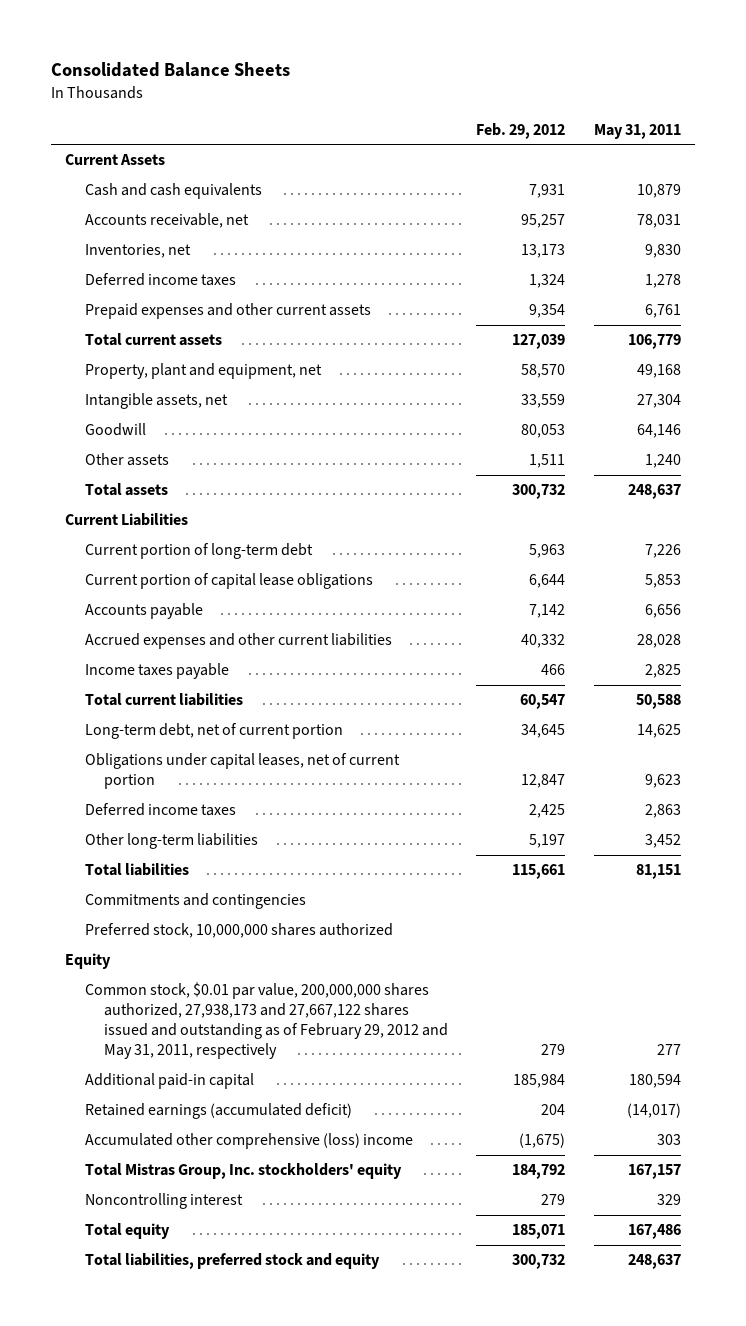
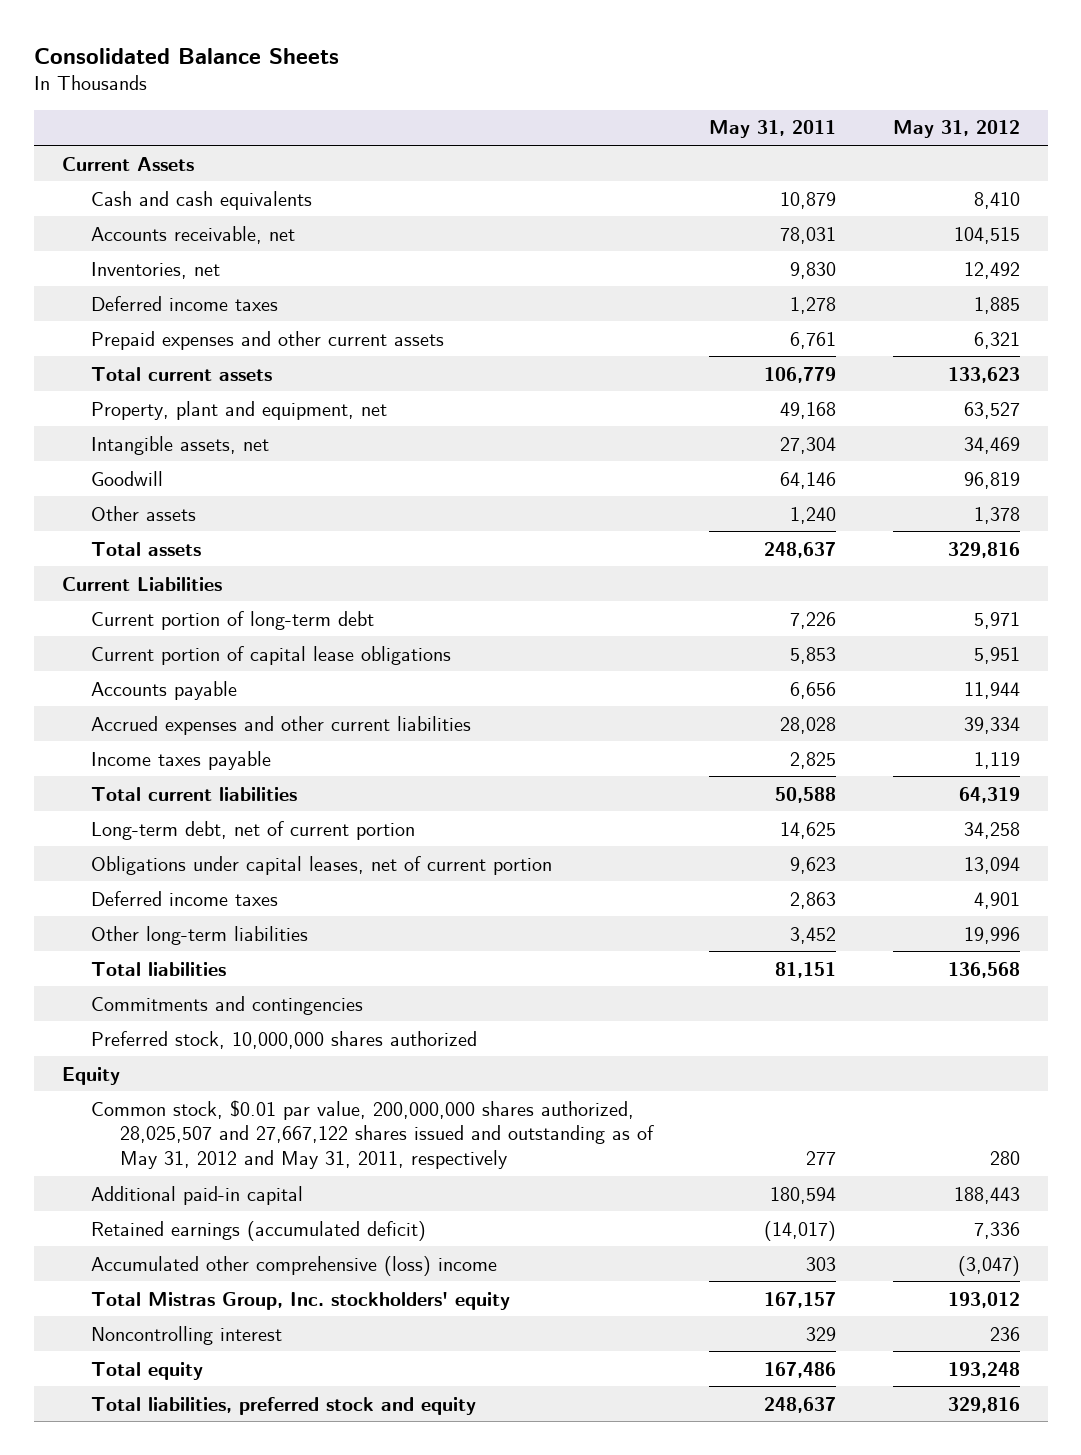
[476,122,566,139] Feb. 29, 2012 -> none
none -> [892,120,1020,139] May 31, 2012
[84,982,448,1060] Common stock, $0.01 par value, 200,000,000 shares authorized, 27,938,173 and 27,667,122 shares issued and outstanding as of February 29, 2012 and May 31, 2011, respectively -> [90,1099,654,1169] Common stock, $0.01 par value, 200,000,000 shares authorized, 28,025,507 and 27,667,122 shares issued and outstanding as of May 31, 2012 and May 31, 2011, respectively

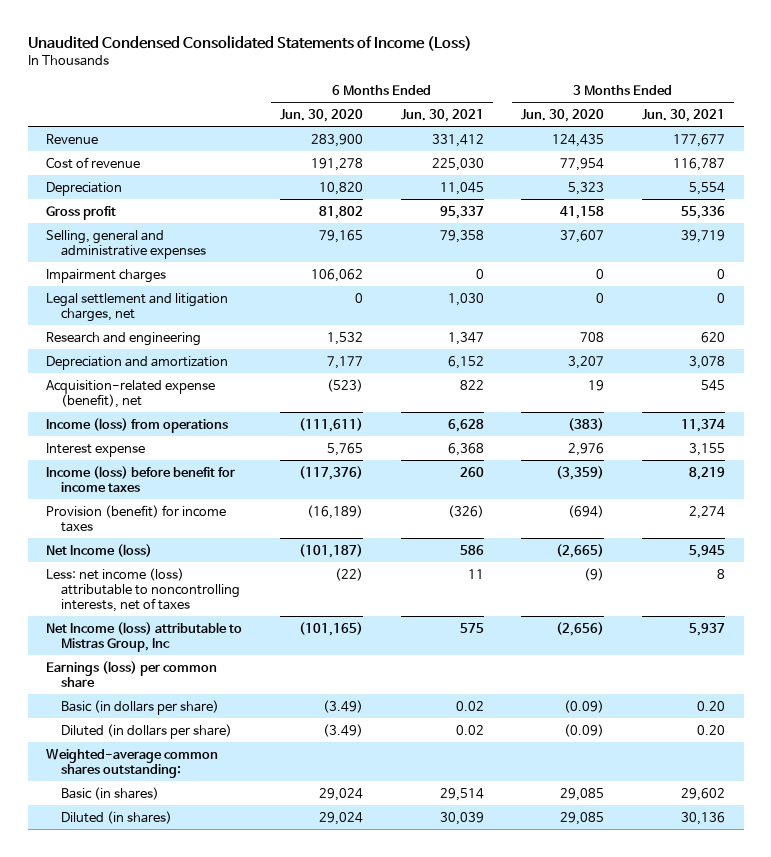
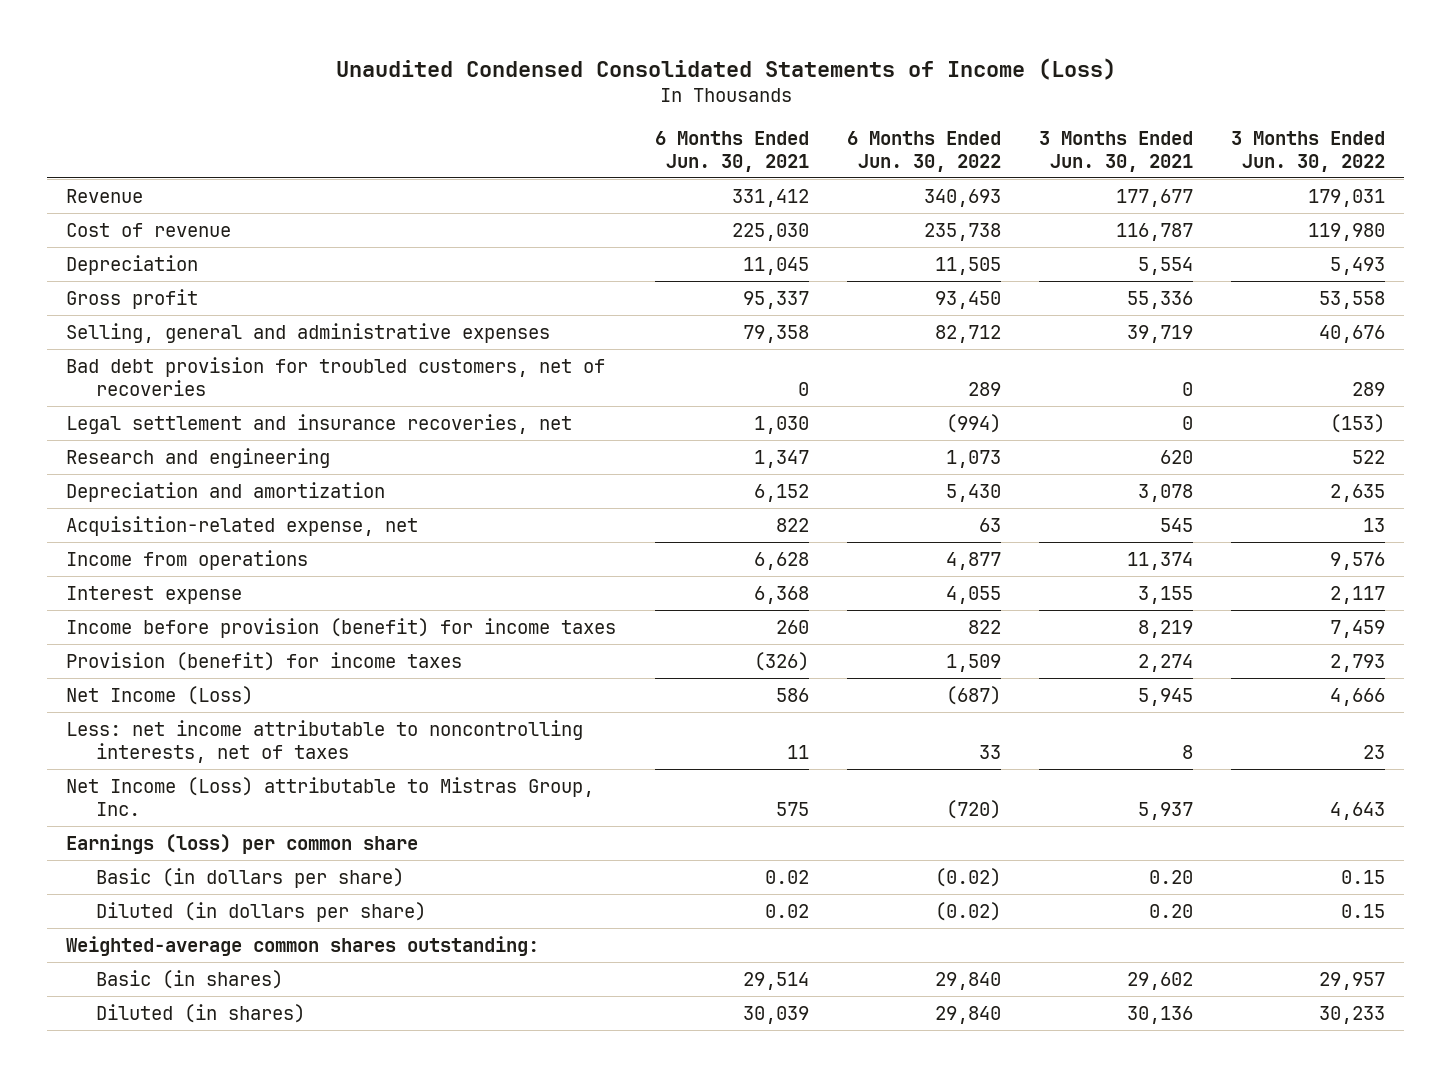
[279,108,363,122] Jun. 30, 2020 -> none
[521,108,605,122] Jun. 30, 2020 -> none
none -> [846,130,1001,172] 6 Months Ended Jun. 30, 2022
none -> [1231,130,1386,172] 3 Months Ended Jun. 30, 2022
[46,268,167,283] Impairment charges -> none
none -> [66,356,606,396] Bad debt provision for troubled customers, net of recoveries
[46,292,229,322] Legal settlement and litigation charges, net -> [66,413,573,434] Legal settlement and insurance recoveries, net
[46,379,216,408] Acquisition-related expense (benefit), net -> [66,515,419,536] Acquisition-related expense, net
[46,417,229,433] Income (loss) from operations -> [66,549,309,570] Income from operations
[46,465,236,492] Income (loss) before benefit for income taxes -> [66,617,617,638] Income before provision (benefit) for income taxes
[46,543,153,557] Net Income (loss) -> [66,685,254,705] Net Income (Loss)
[46,567,240,612] Less: net income (loss) attributable to noncontrolling interests, net of taxes -> [66,719,584,763] Less: net income attributable to noncontrolling interests, net of taxes
[46,621,243,652] Net Income (loss) attributable to Mistras Group, Inc -> [66,776,595,816] Net Income (Loss) attributable to Mistras Group, Inc.

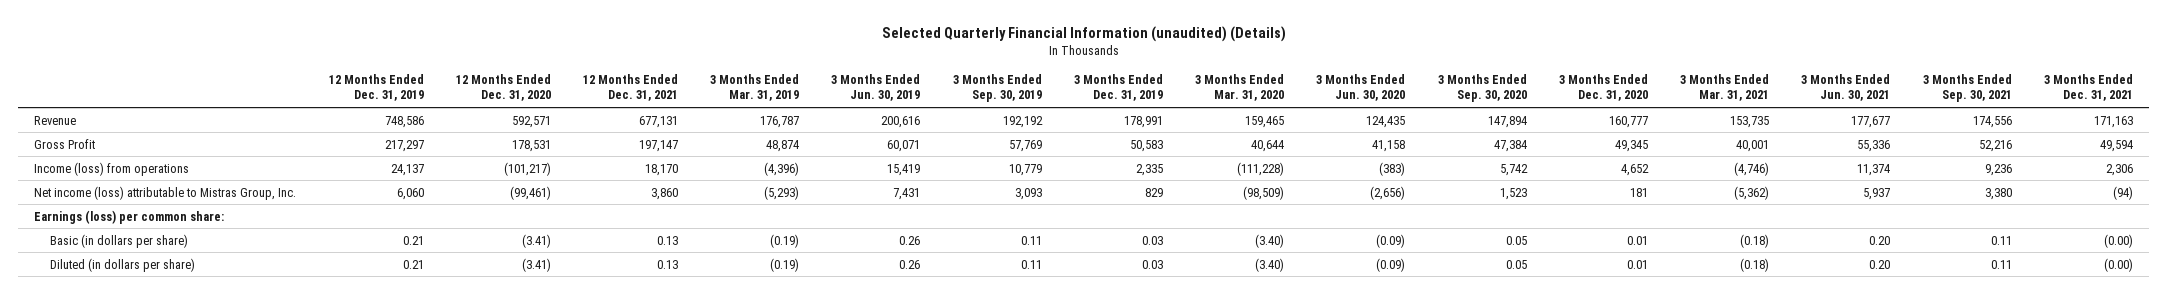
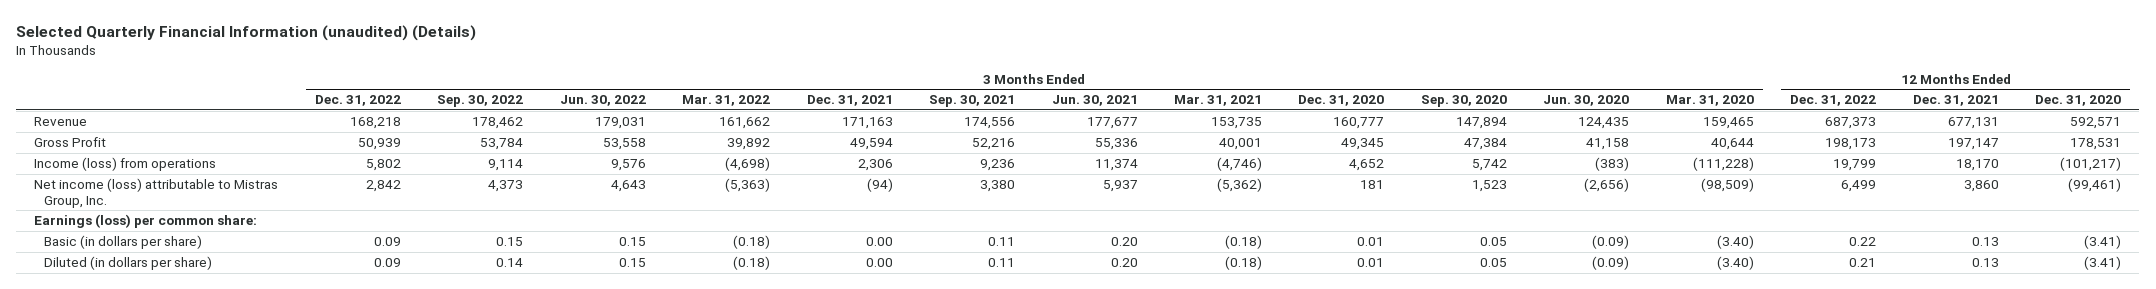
[328,73,424,102] 12 Months Ended Dec. 31, 2019 -> none
[710,73,800,102] 3 Months Ended Mar. 31, 2019 -> none
[831,73,921,102] 3 Months Ended Jun. 30, 2019 -> none
[952,73,1042,103] 3 Months Ended Sep. 30, 2019 -> none
[1073,73,1163,102] 3 Months Ended Dec. 31, 2019 -> none
none -> [314,95,401,107] Dec. 31, 2022
none -> [437,95,524,108] Sep. 30, 2022
none -> [559,95,646,107] Jun. 30, 2022
none -> [682,95,771,107] Mar. 31, 2022
none -> [1790,95,1877,107] Dec. 31, 2022
[2103,233,2133,248] (0.00) -> [865,237,893,247] 0.00
[2103,257,2133,272] (0.00) -> [865,258,893,268] 0.00

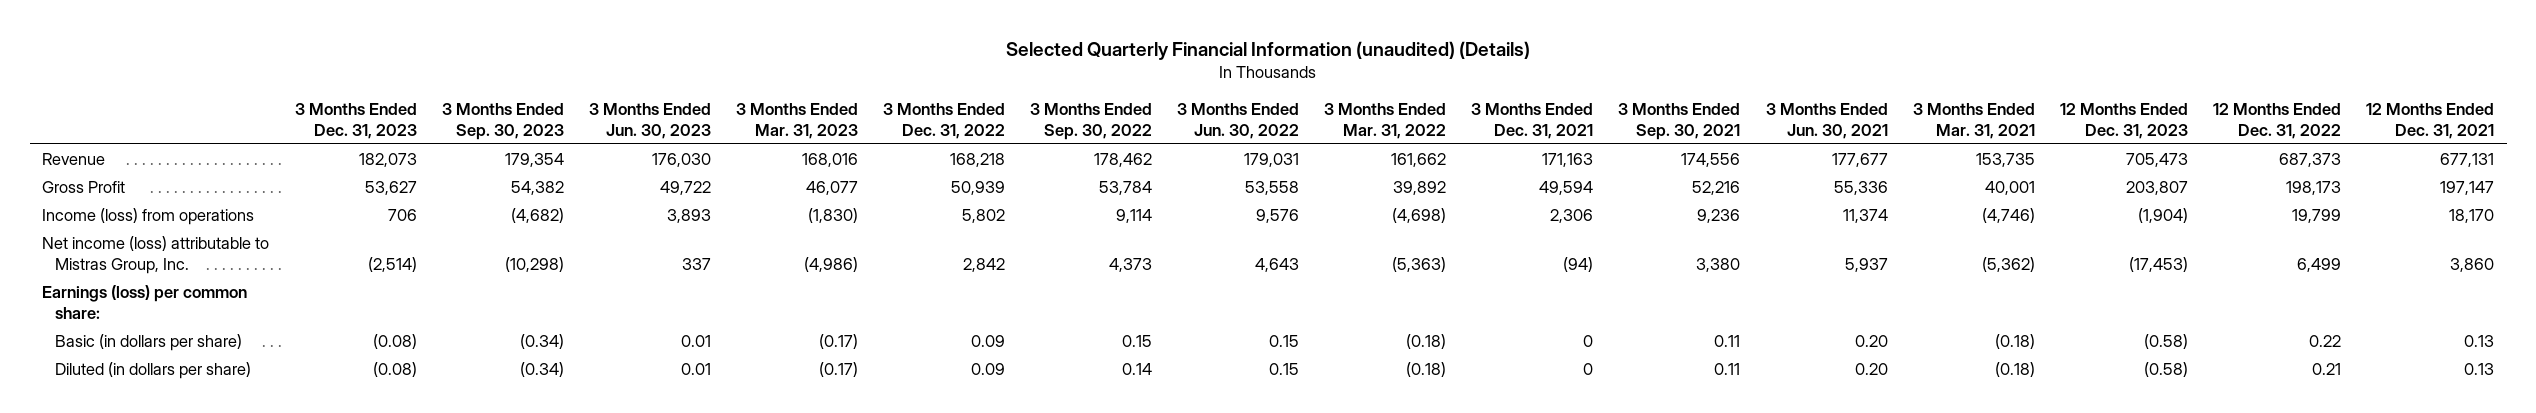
[1298,95,1385,107] Dec. 31, 2020 -> none
[1420,95,1507,108] Sep. 30, 2020 -> none
[1543,95,1630,107] Jun. 30, 2020 -> none
[1665,95,1754,107] Mar. 31, 2020 -> none
[2035,95,2122,107] Dec. 31, 2020 -> none
none -> [294,103,417,139] 3 Months Ended Dec. 31, 2023
none -> [441,103,564,140] 3 Months Ended Sep. 30, 2023
none -> [588,103,711,139] 3 Months Ended Jun. 30, 2023
none -> [735,103,858,139] 3 Months Ended Mar. 31, 2023
none -> [2059,103,2188,139] 12 Months Ended Dec. 31, 2023
[865,237,893,247] 0.00 -> [1583,335,1594,348] 0
[865,258,893,268] 0.00 -> [1583,363,1594,376] 0

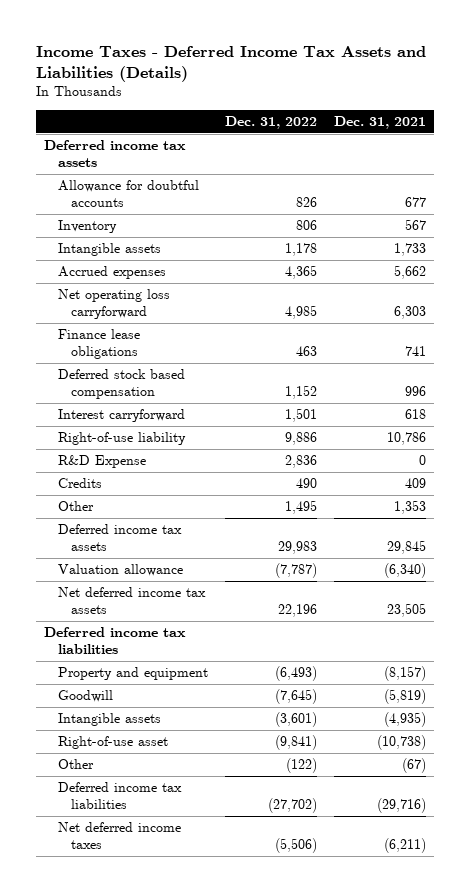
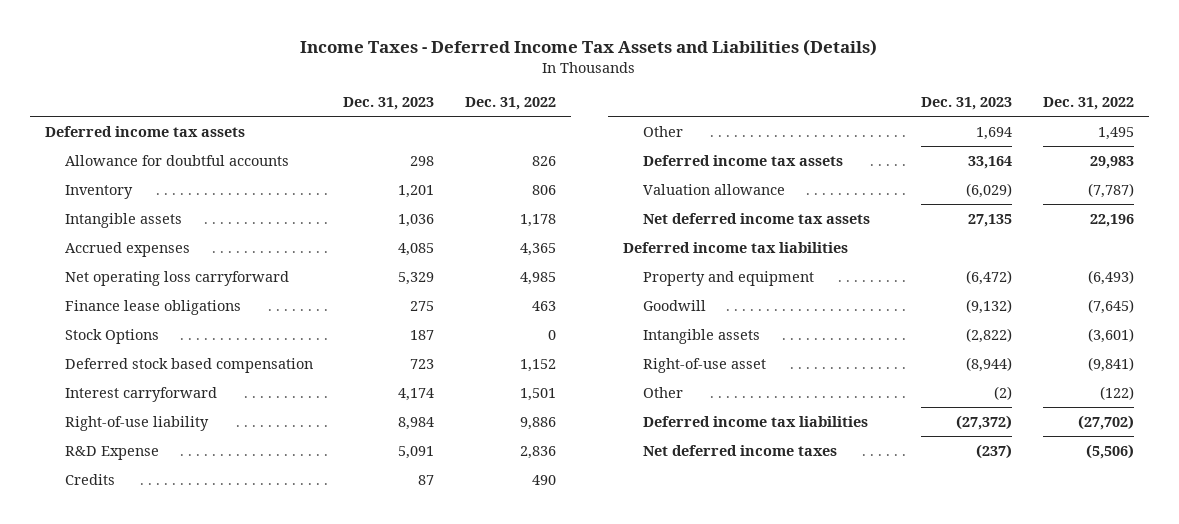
[333,115,426,129] Dec. 31, 2021 -> none
none -> [343,97,435,111] Dec. 31, 2023
none -> [64,328,159,344] Stock Options

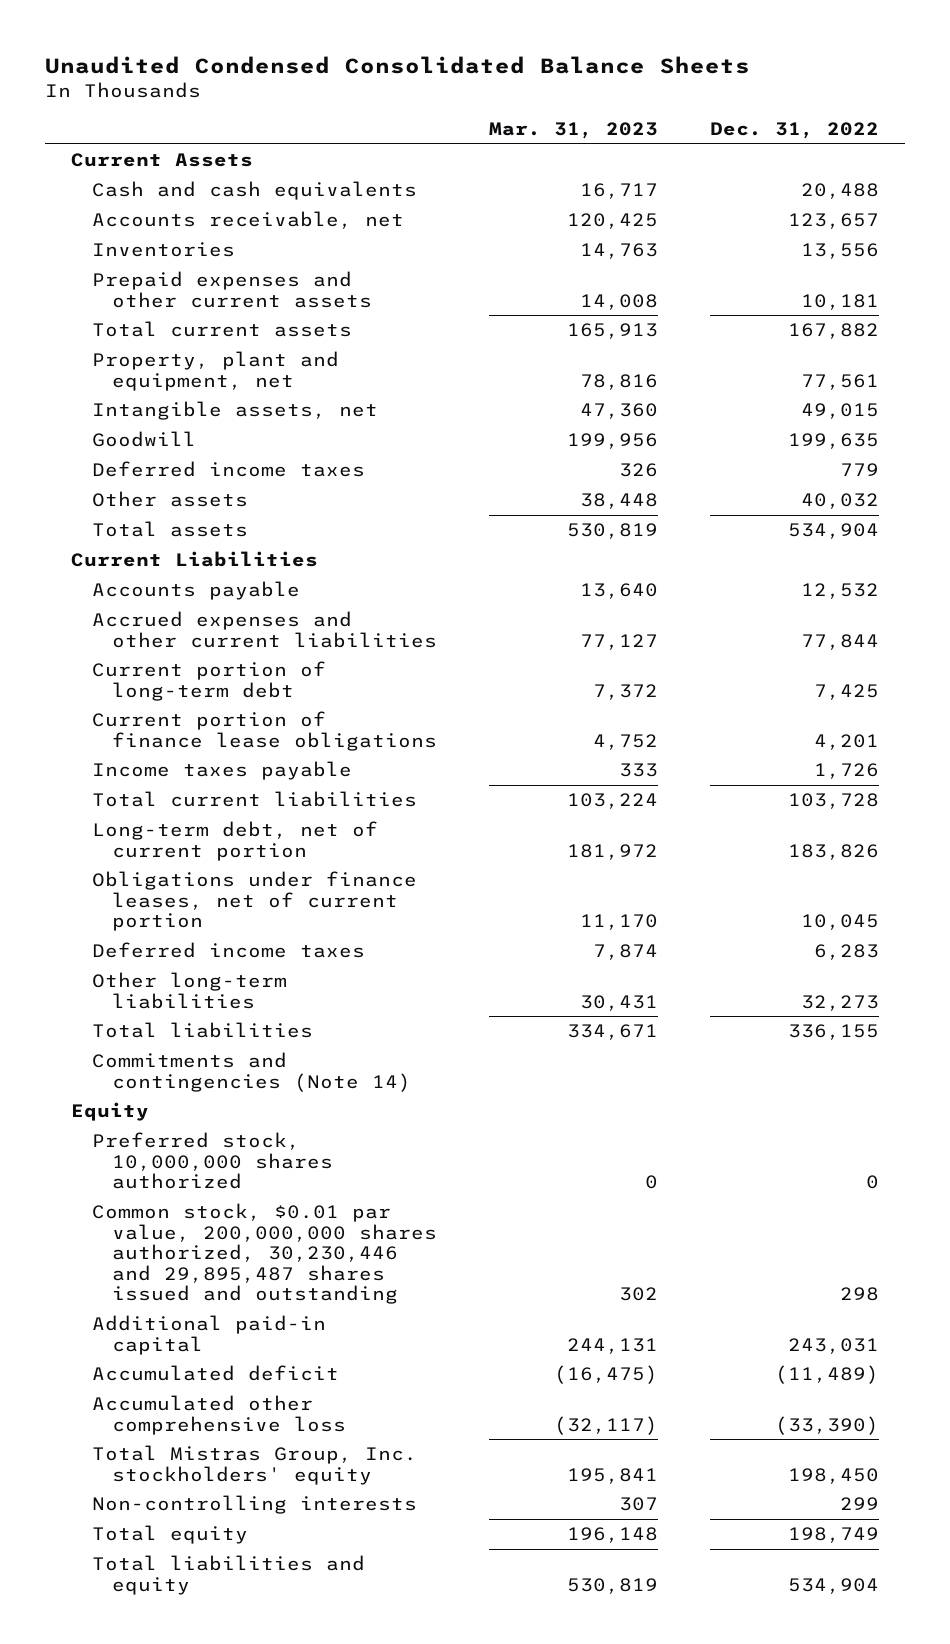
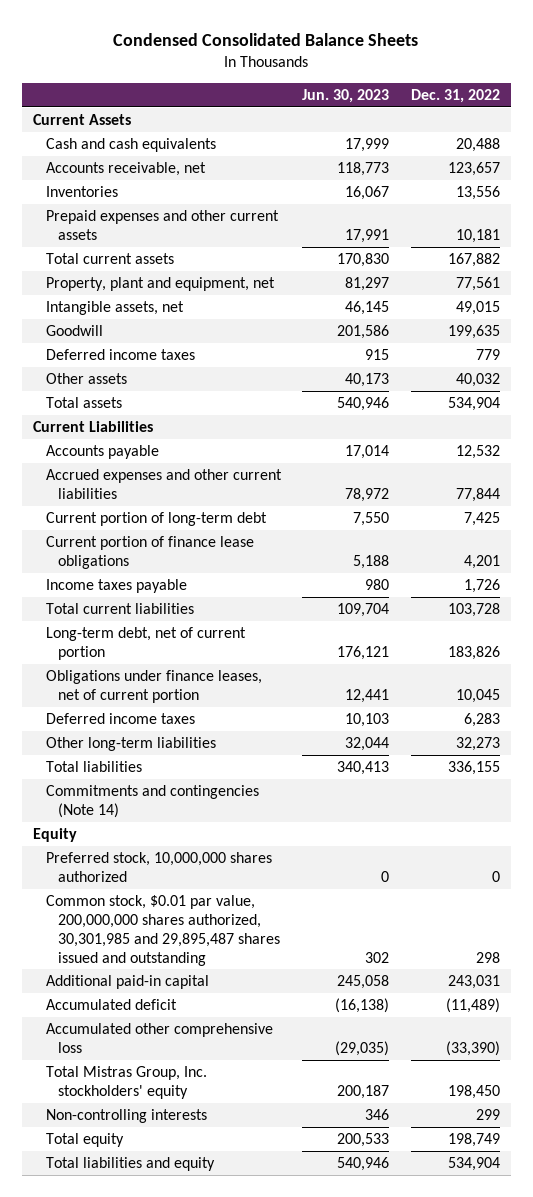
[44,55,750,74] Unaudited Condensed Consolidated Balance Sheets -> [113,33,419,47] Condensed Consolidated Balance Sheets
[489,122,659,140] Mar. 31, 2023 -> none
none -> [302,89,390,104] Jun. 30, 2023
[91,1203,438,1305] Common stock, $0.01 par value, 200,000,000 shares authorized, 30,230,446 and 29,895,487 shares issued and outstanding -> [45,894,281,966] Common stock, $0.01 par value, 200,000,000 shares authorized, 30,301,985 and 29,895,487 shares issued and outstanding

